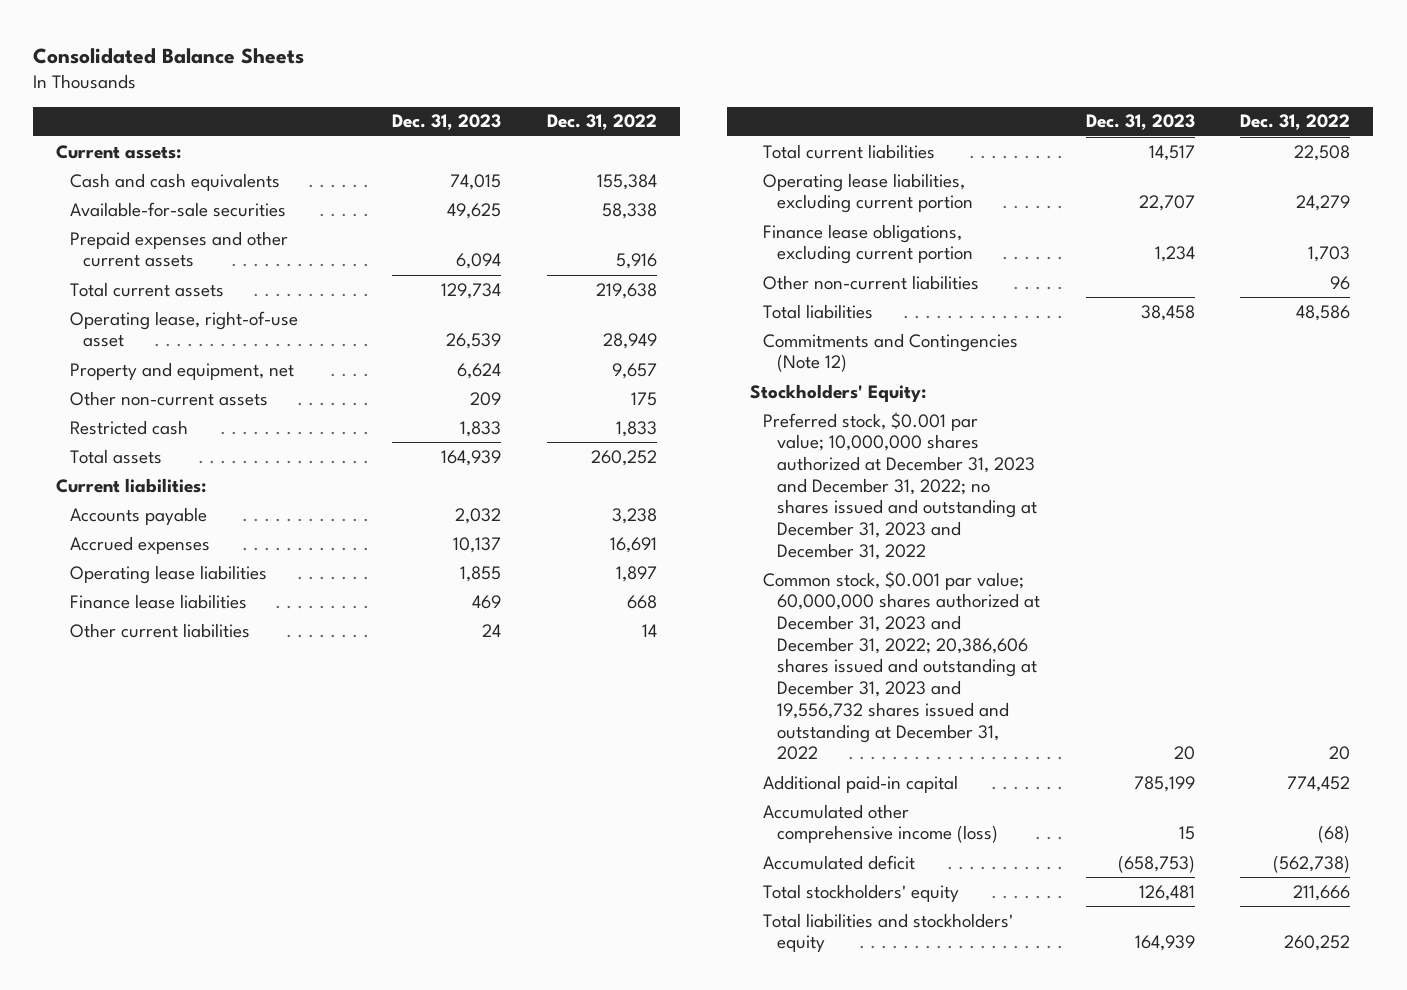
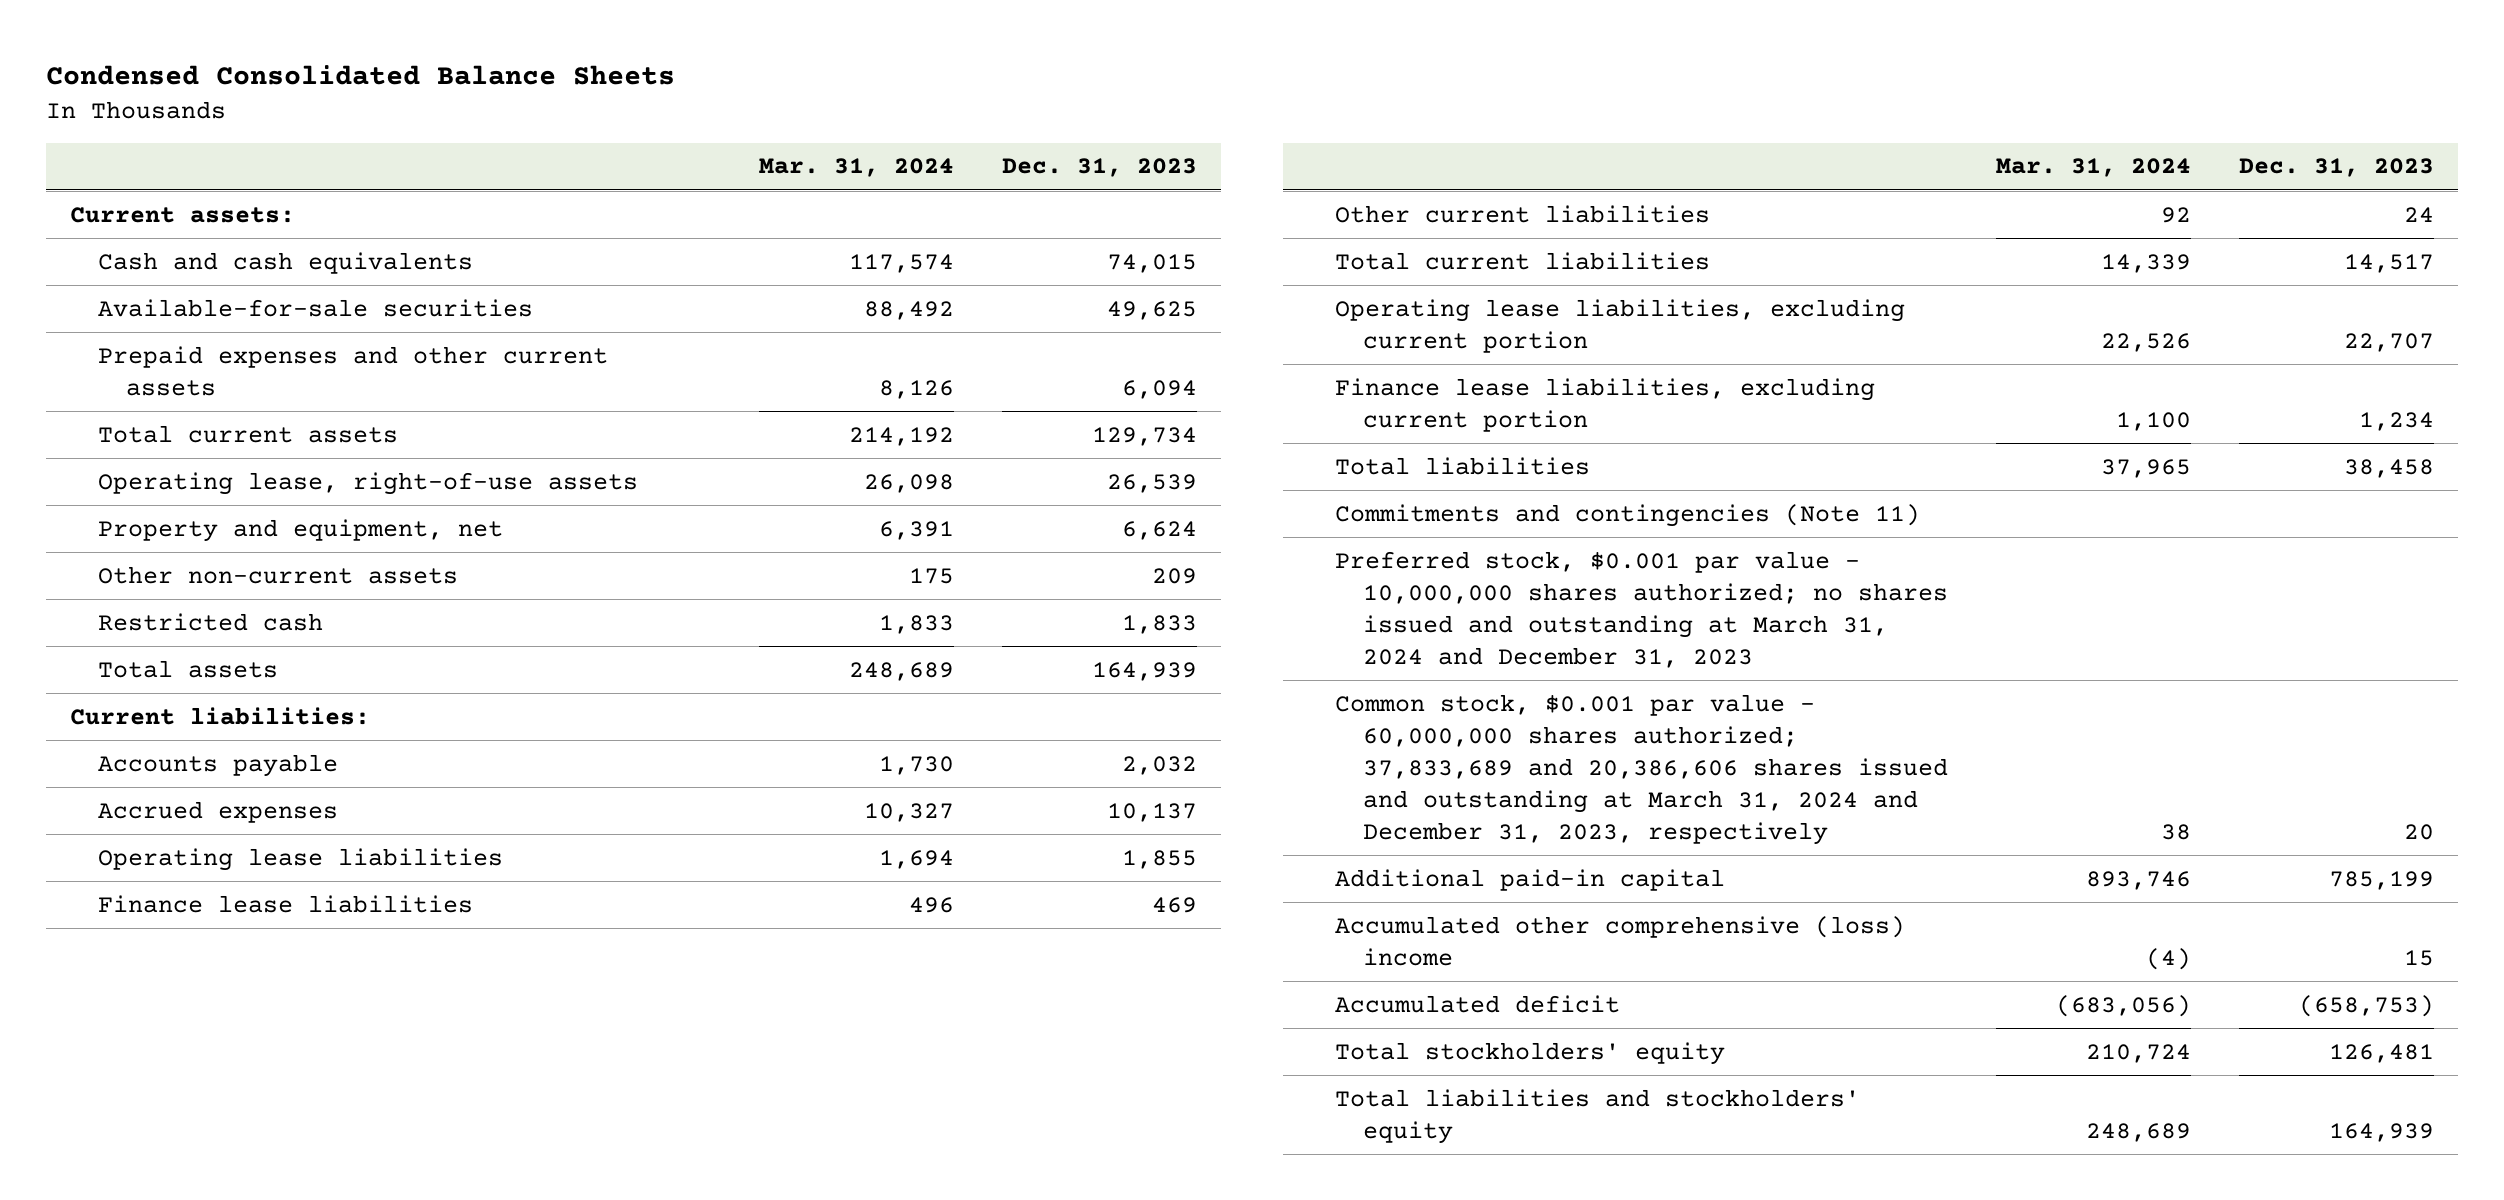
[33,47,305,64] Consolidated Balance Sheets -> [45,65,675,86] Condensed Consolidated Balance Sheets
[547,114,658,131] Dec. 31, 2022 -> none
none -> [758,158,954,178] Mar. 31, 2024
[69,310,298,348] Operating lease, right-of-use asset -> [97,471,638,495] Operating lease, right-of-use assets
[763,274,980,290] Other non-current liabilities -> none
[763,223,973,265] Finance lease obligations, excluding current portion -> [1334,377,1875,432] Finance lease liabilities, excluding current portion
[749,383,926,402] Stockholders' Equity: -> none
[763,332,1019,373] Commitments and Contingencies (Note 12) -> [1334,503,1920,527] Commitments and contingencies (Note 11)
[763,411,1037,560] Preferred stock, $0.001 par value; 10,000,000 shares authorized at December 31, 2023 and December 31, 2022; no shares issued and outstanding at December 31, 2023 and December 31, 2022 -> [1334,550,1948,668] Preferred stock, $0.001 par value - 10,000,000 shares authorized; no shares issued and outstanding at March 31, 2024 and December 31, 2023
[763,570,1040,761] Common stock, $0.001 par value; 60,000,000 shares authorized at December 31, 2023 and December 31, 2022; 20,386,606 shares issued and outstanding at December 31, 2023 and 19,556,732 shares issued and outstanding at December 31, 2022 -> [1334,693,1948,845] Common stock, $0.001 par value - 60,000,000 shares authorized; 37,833,689 and 20,386,606 shares issued and outstanding at March 31, 2024 and December 31, 2023, respectively
[763,803,998,844] Accumulated other comprehensive income (loss) -> [1334,915,1905,966] Accumulated other comprehensive (loss) income

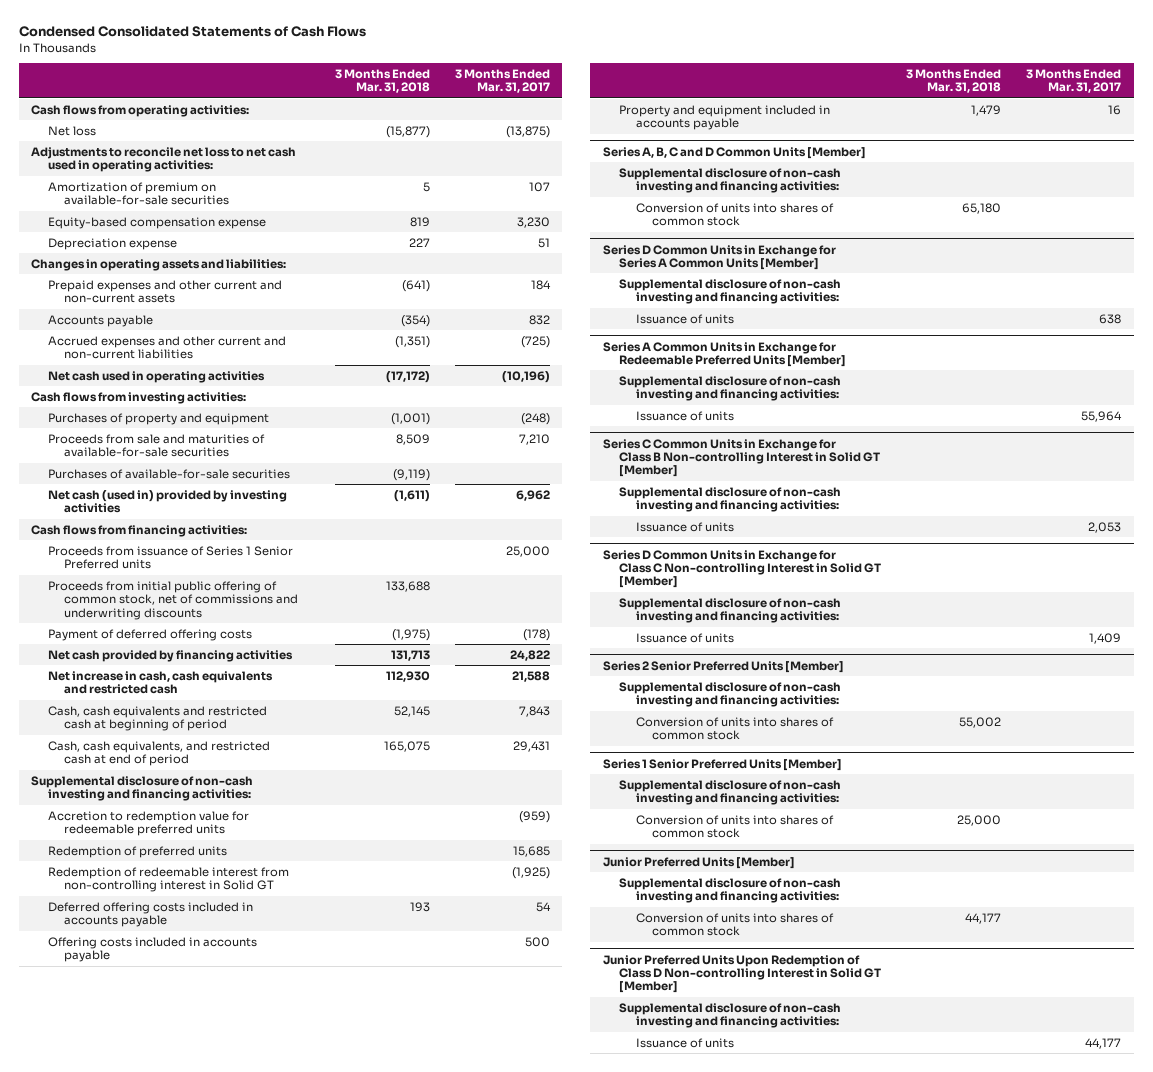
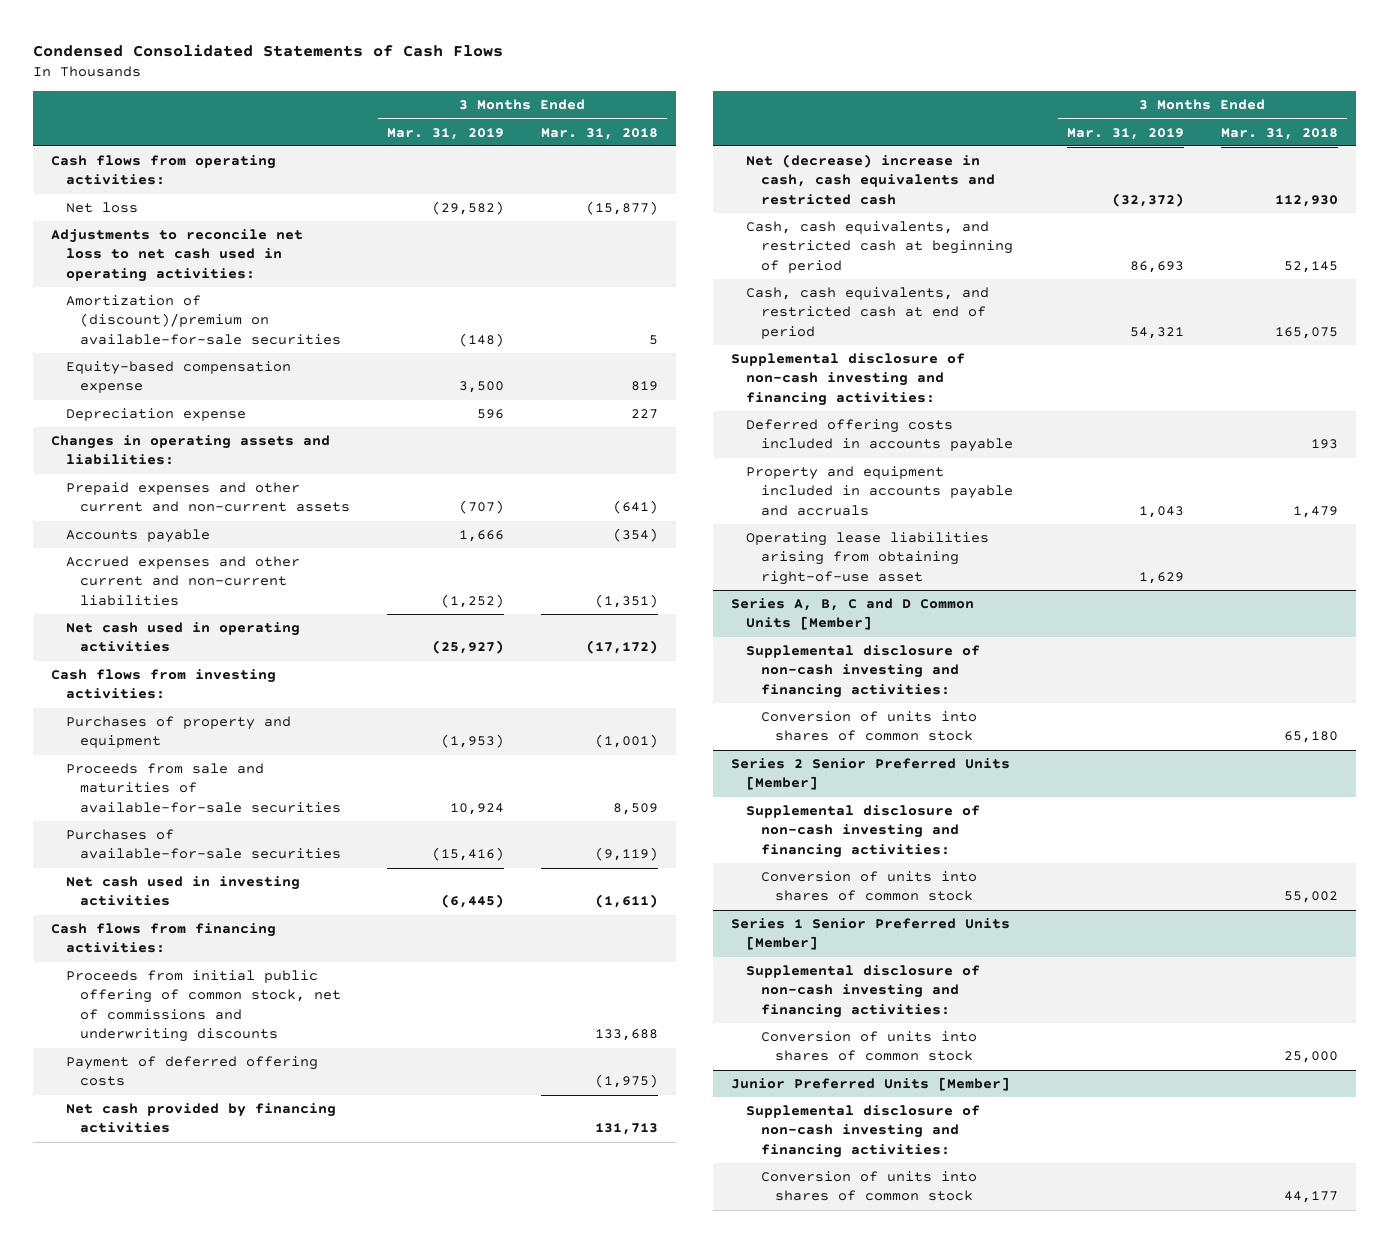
[454,68,550,94] 3 Months Ended Mar. 31, 2017 -> none
none -> [386,127,504,140] Mar. 31, 2019
[47,181,230,206] Amortization of premium on available-for-sale securities -> [65,295,342,345] Amortization of (discount)/premium on available-for-sale securities
[47,489,287,514] Net cash (used in) provided by investing activities -> [65,876,300,907] Net cash used in investing activities
[47,545,293,570] Proceeds from issuance of Series 1 Senior Preferred units -> none
[47,670,273,695] Net increase in cash, cash equivalents and restricted cash -> [745,154,995,205] Net (decrease) increase in cash, cash equivalents and restricted cash
[47,705,267,732] Cash, cash equivalents and restricted cash at beginning of period -> [745,221,1013,273] Cash, cash equivalents, and restricted cash at beginning of period
[47,810,249,837] Accretion to redemption value for redeemable preferred units -> none
[47,845,227,858] Redemption of preferred units -> none
[47,866,289,893] Redemption of redeemable interest from non-controlling interest in Solid GT -> none
[47,936,257,963] Offering costs included in accounts payable -> none
[619,104,831,131] Property and equipment included in accounts payable -> [745,466,1013,516] Property and equipment included in accounts payable and accruals
none -> [745,532,989,585] Operating lease liabilities arising from obtaining right-of-use asset
[602,244,836,270] Series D Common Units in Exchange for Series A Common Units [Member] -> none
[619,278,842,305] Supplemental disclosure of non-cash investing and financing activities: -> none
[635,313,734,324] Issuance of units -> none
[602,341,847,367] Series A Common Units in Exchange for Redeemable Preferred Units [Member] -> none
[619,375,842,402] Supplemental disclosure of non-cash investing and financing activities: -> none
[635,410,734,421] Issuance of units -> none
[602,438,881,478] Series C Common Units in Exchange for Class B Non-controlling Interest in Solid GT [Member] -> none
[619,486,842,513] Supplemental disclosure of non-cash investing and financing activities: -> none
[635,521,734,532] Issuance of units -> none
[602,549,882,589] Series D Common Units in Exchange for Class C Non-controlling Interest in Solid GT [Member] -> none
[619,597,842,624] Supplemental disclosure of non-cash investing and financing activities: -> none
[635,632,734,643] Issuance of units -> none
[602,954,882,994] Junior Preferred Units Upon Redemption of Class D Non-controlling Interest in Solid GT [Member] -> none
[619,1002,842,1029] Supplemental disclosure of non-cash investing and financing activities: -> none
[635,1037,734,1048] Issuance of units -> none

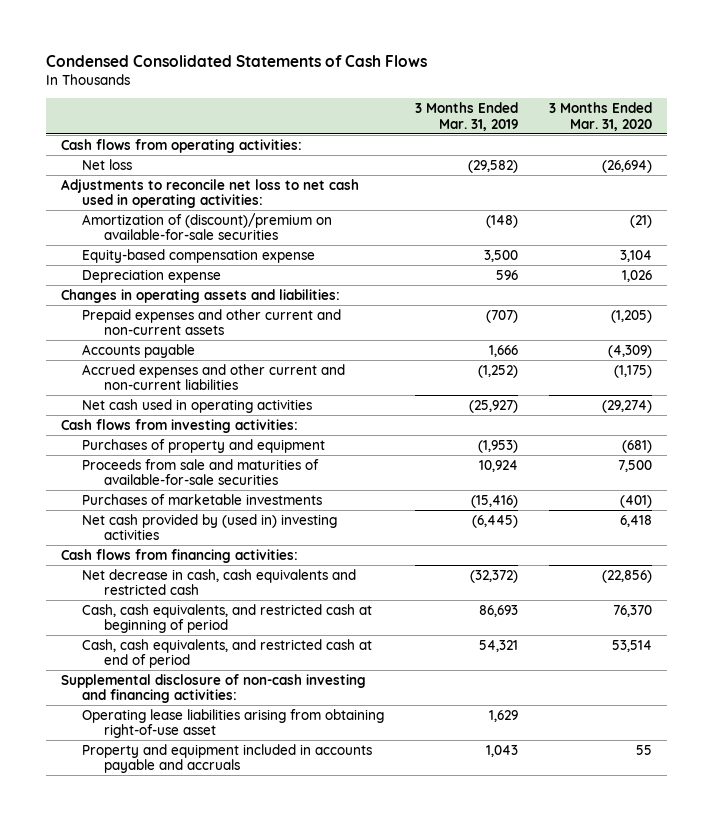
[540,127,658,140] Mar. 31, 2018 -> none
none -> [548,102,652,131] 3 Months Ended Mar. 31, 2020
[65,829,342,860] Purchases of available-for-sale securities -> [82,493,323,505] Purchases of marketable investments
[65,876,300,907] Net cash used in investing activities -> [82,513,338,541] Net cash provided by (used in) investing activities
[65,970,342,1043] Proceeds from initial public offering of common stock, net of commissions and underwriting discounts -> none
[65,1056,318,1087] Payment of deferred offering costs -> none
[65,1103,336,1134] Net cash provided by financing activities -> none
[745,154,995,205] Net (decrease) increase in cash, cash equivalents and restricted cash -> [82,568,357,596] Net decrease in cash, cash equivalents and restricted cash
[745,419,1013,453] Deferred offering costs included in accounts payable -> none
[731,598,975,631] Series A, B, C and D Common Units [Member] -> none
[745,645,980,698] Supplemental disclosure of non-cash investing and financing activities: -> none
[760,711,977,742] Conversion of units into shares of common stock -> none
[731,758,1011,791] Series 2 Senior Preferred Units [Member] -> none
[745,805,980,858] Supplemental disclosure of non-cash investing and financing activities: -> none
[760,871,977,902] Conversion of units into shares of common stock -> none
[731,918,1011,951] Series 1 Senior Preferred Units [Member] -> none
[745,965,980,1018] Supplemental disclosure of non-cash investing and financing activities: -> none
[760,1031,977,1062] Conversion of units into shares of common stock -> none
[731,1077,1011,1092] Junior Preferred Units [Member] -> none
[745,1105,980,1158] Supplemental disclosure of non-cash investing and financing activities: -> none
[760,1171,977,1202] Conversion of units into shares of common stock -> none
[745,466,1013,516] Property and equipment included in accounts payable and accruals -> [82,743,373,774] Property and equipment included in accounts payable and accruals

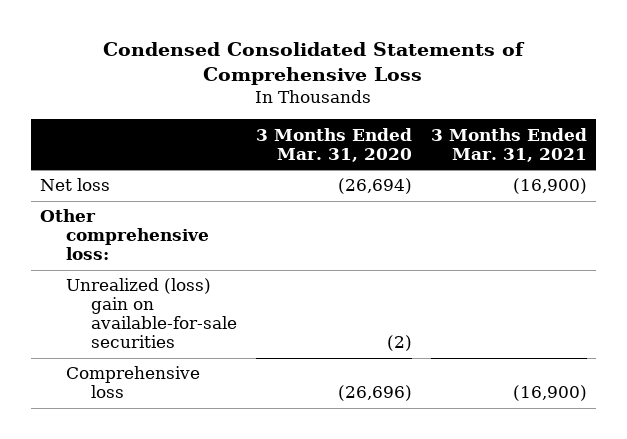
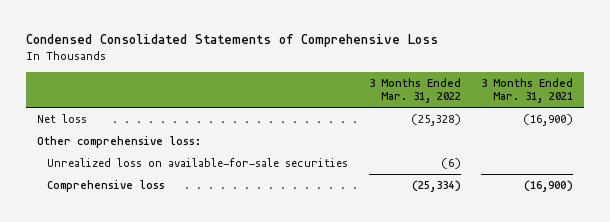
[255,127,412,162] 3 Months Ended Mar. 31, 2020 -> none
none -> [368,77,461,104] 3 Months Ended Mar. 31, 2022
[65,278,238,349] Unrealized (loss) gain on available-for-sale securities -> [46,158,348,168] Unrealized loss on available-for-sale securities

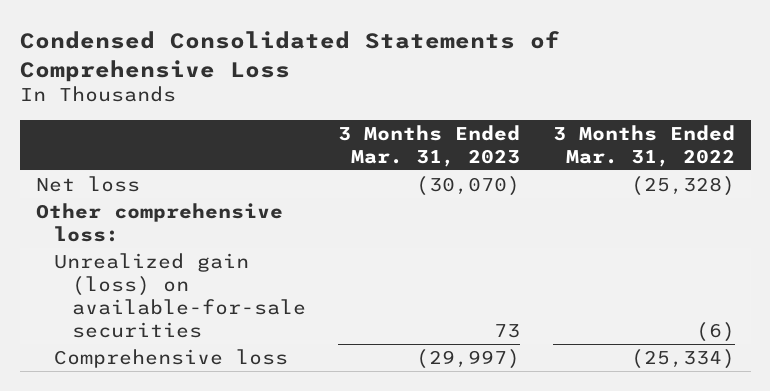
[481,77,574,104] 3 Months Ended Mar. 31, 2021 -> none
none -> [338,124,521,167] 3 Months Ended Mar. 31, 2023
[46,158,348,168] Unrealized loss on available-for-sale securities -> [53,253,307,338] Unrealized gain (loss) on available-for-sale securities

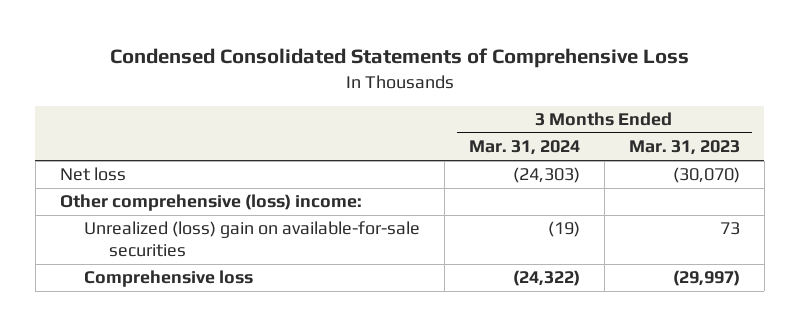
[552,124,735,167] 3 Months Ended Mar. 31, 2022 -> none
none -> [468,140,580,156] Mar. 31, 2024
[35,203,283,242] Other comprehensive loss: -> [59,194,362,212] Other comprehensive (loss) income:
[53,253,307,338] Unrealized gain (loss) on available-for-sale securities -> [84,221,421,258] Unrealized (loss) gain on available-for-sale securities

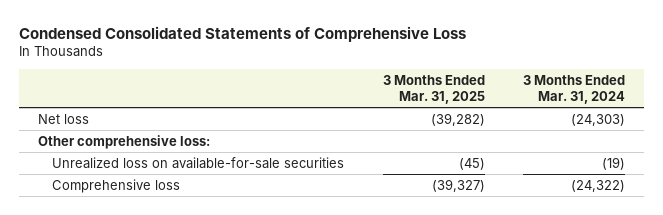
[628,140,740,156] Mar. 31, 2023 -> none
none -> [382,75,485,105] 3 Months Ended Mar. 31, 2025
[59,194,362,212] Other comprehensive (loss) income: -> [37,134,210,149] Other comprehensive loss:
[84,221,421,258] Unrealized (loss) gain on available-for-sale securities -> [52,156,345,169] Unrealized loss on available-for-sale securities

